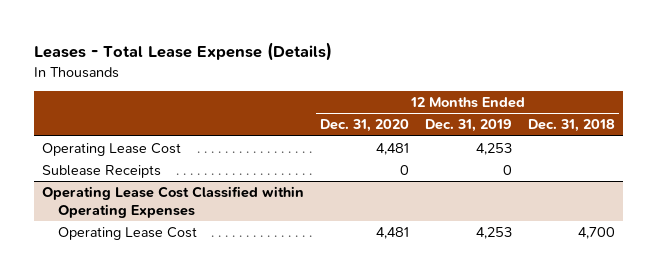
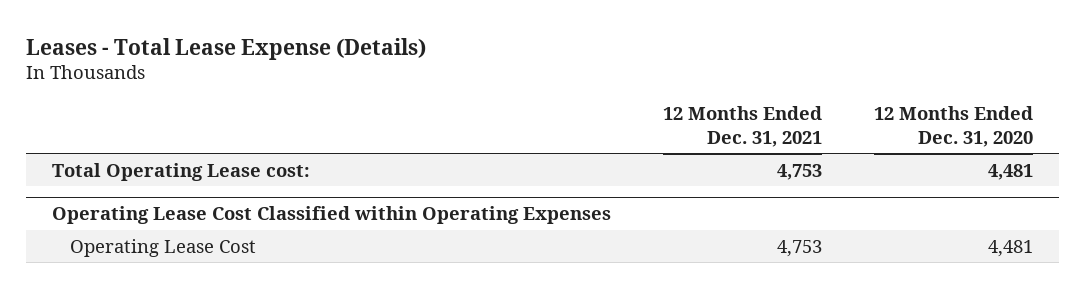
[425,119,513,133] Dec. 31, 2019 -> none
[528,119,616,133] Dec. 31, 2018 -> none
none -> [662,106,822,147] 12 Months Ended Dec. 31, 2021
[42,165,162,179] Sublease Receipts -> none
[42,143,182,157] Operating Lease Cost -> [51,162,310,181] Total Operating Lease cost:

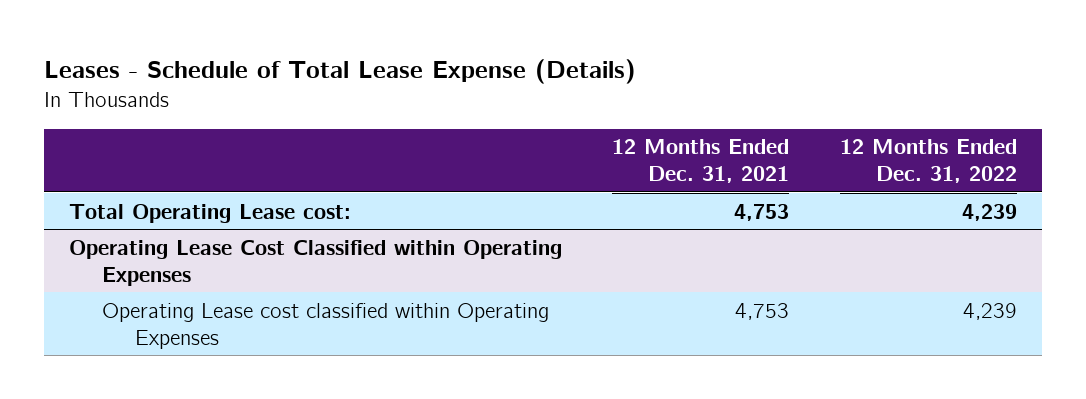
[26,37,427,60] Leases - Total Lease Expense (Details) -> [43,58,636,84] Leases - Schedule of Total Lease Expense (Details)
[873,106,1033,147] 12 Months Ended Dec. 31, 2020 -> none
none -> [839,139,1017,184] 12 Months Ended Dec. 31, 2022
[69,238,256,257] Operating Lease Cost -> [102,302,550,349] Operating Lease cost classified within Operating Expenses

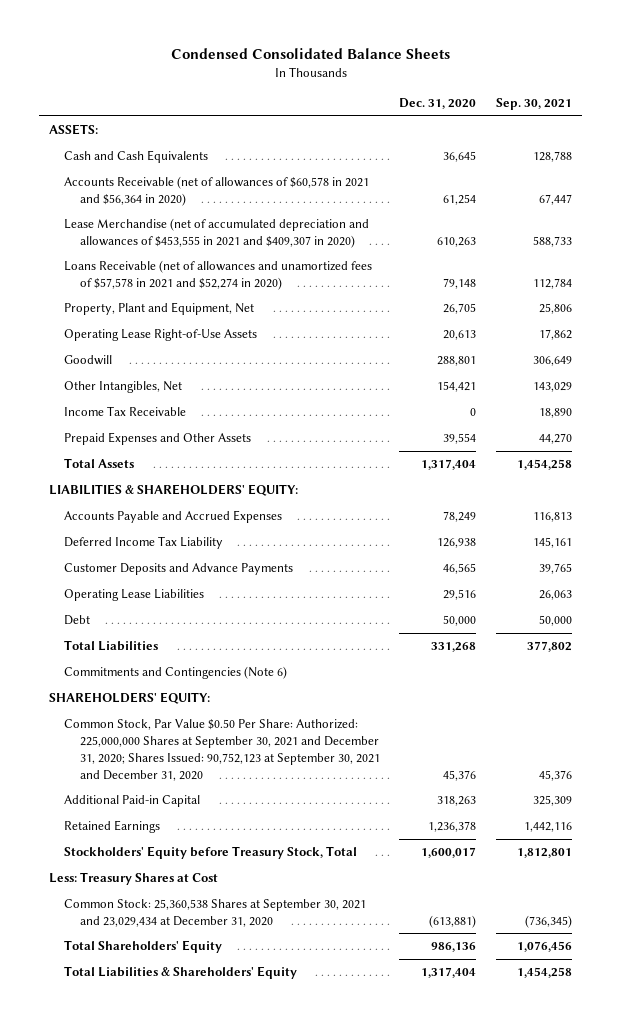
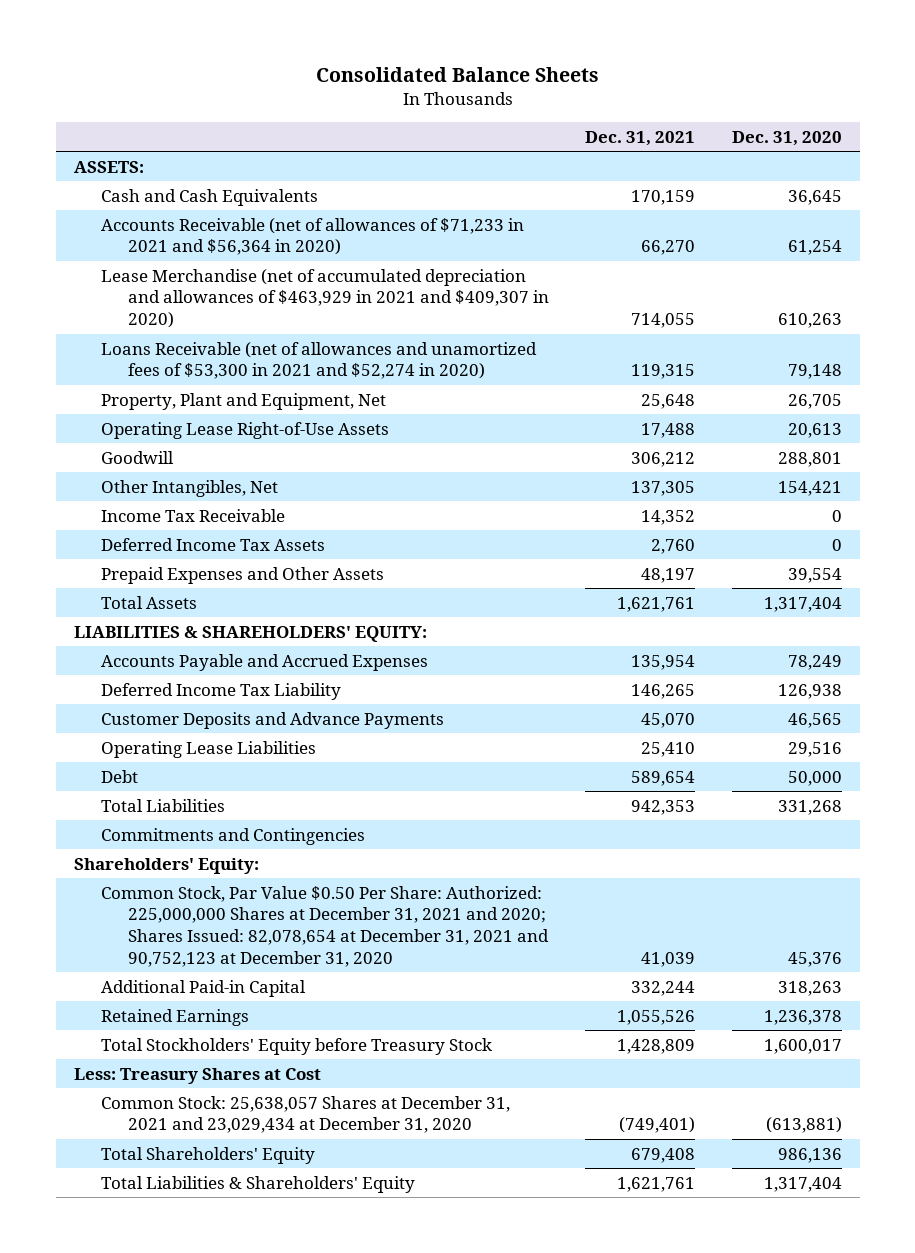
[170,48,450,60] Condensed Consolidated Balance Sheets -> [315,67,599,83] Consolidated Balance Sheets
[496,98,573,111] Sep. 30, 2021 -> none
none -> [585,130,696,146] Dec. 31, 2021
[64,176,370,206] Accounts Receivable (net of allowances of $60,578 in 2021 and $56,364 in 2020) -> [100,217,524,256] Accounts Receivable (net of allowances of $71,233 in 2021 and $56,364 in 2020)
[64,218,370,248] Lease Merchandise (net of accumulated depreciation and allowances of $453,555 in 2021 and $409,307 in 2020) -> [100,268,550,329] Lease Merchandise (net of accumulated depreciation and allowances of $463,929 in 2021 and $409,307 in 2020)
[64,260,373,290] Loans Receivable (net of allowances and unamortized fees of $57,578 in 2021 and $52,274 in 2020) -> [100,341,537,380] Loans Receivable (net of allowances and unamortized fees of $53,300 in 2021 and $52,274 in 2020)
none -> [100,537,325,551] Deferred Income Tax Assets
[64,666,288,680] Commitments and Contingencies (Note 6) -> [100,827,365,845] Commitments and Contingencies
[48,692,210,705] SHAREHOLDERS' EQUITY: -> [73,857,259,874] Shareholders' Equity:
[64,719,380,781] Common Stock, Par Value $0.50 Per Share: Authorized: 225,000,000 Shares at September 30, 2021 and December 31, 2020; Shares Issued: 90,752,123 at September 30, 2021 and December 31, 2020 -> [100,885,550,967] Common Stock, Par Value $0.50 Per Share: Authorized: 225,000,000 Shares at December 31, 2021 and 2020; Shares Issued: 82,078,654 at December 31, 2021 and 90,752,123 at December 31, 2020
[64,846,358,860] Stockholders' Equity before Treasury Stock, Total -> [100,1037,492,1055] Total Stockholders' Equity before Treasury Stock
[64,899,367,927] Common Stock: 25,360,538 Shares at September 30, 2021 and 23,029,434 at December 31, 2020 -> [100,1095,510,1134] Common Stock: 25,638,057 Shares at December 31, 2021 and 23,029,434 at December 31, 2020

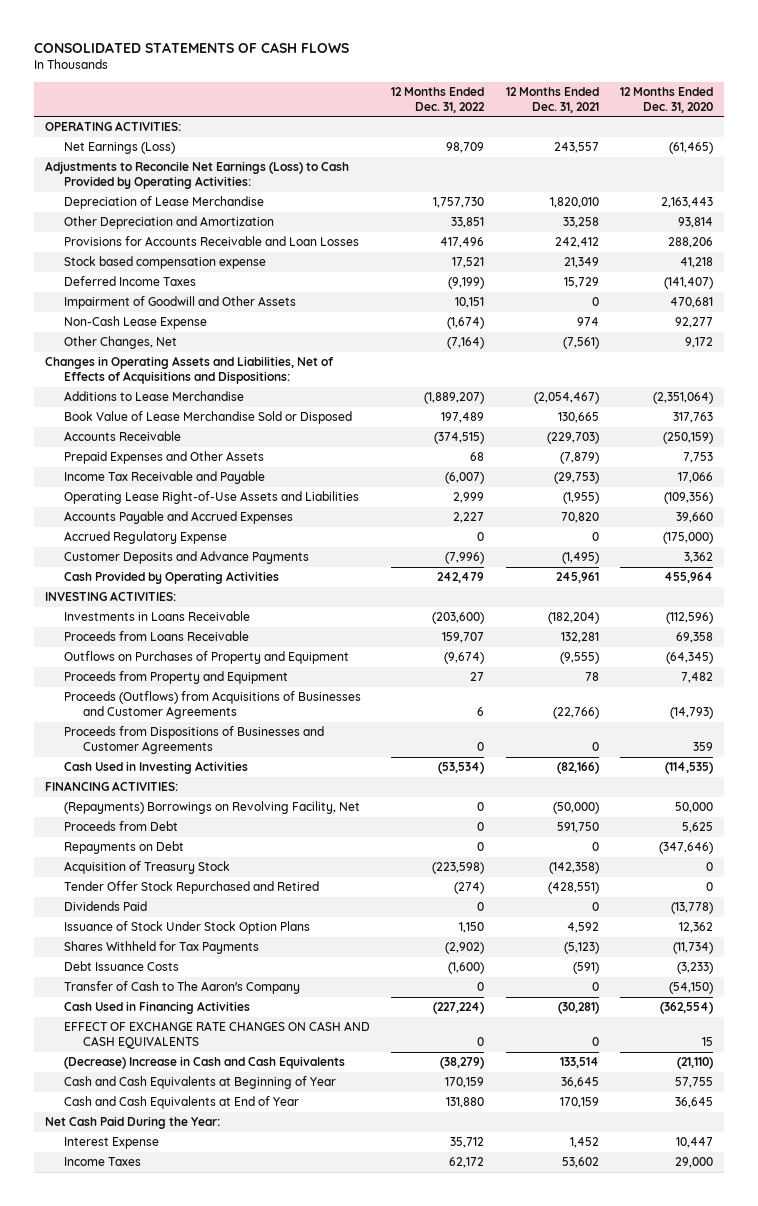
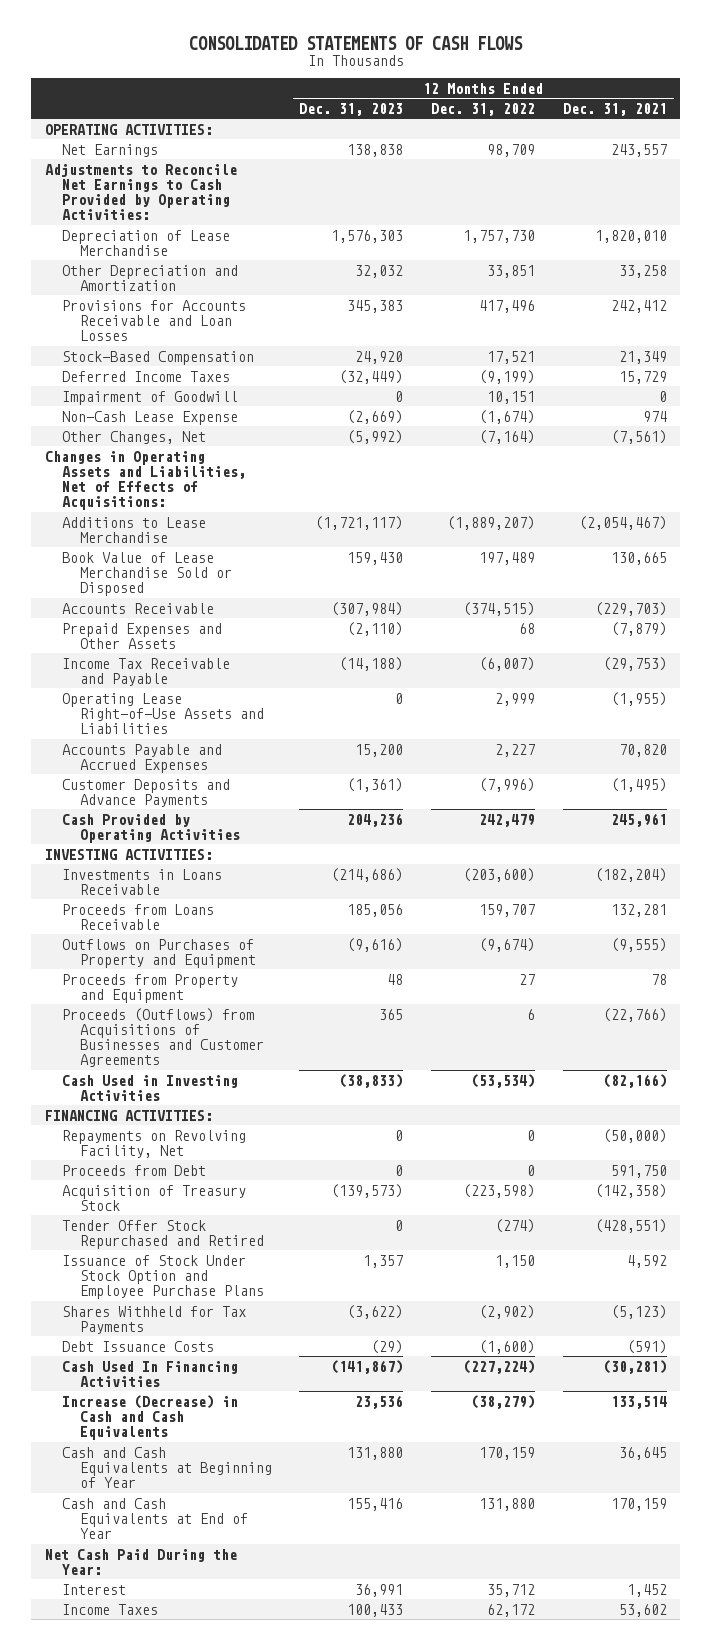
[620,86,714,113] 12 Months Ended Dec. 31, 2020 -> none
none -> [299,102,404,116] Dec. 31, 2023
[63,142,175,155] Net Earnings (Loss) -> [62,143,159,157] Net Earnings
[44,161,349,190] Adjustments to Reconcile Net Earnings (Loss) to Cash Provided by Operating Activities: -> [44,163,237,221] Adjustments to Reconcile Net Earnings to Cash Provided by Operating Activities:
[63,256,266,270] Stock based compensation expense -> [62,350,255,365] Stock-Based Compensation
[63,296,296,310] Impairment of Goodwill and Other Assets -> [62,390,239,405] Impairment of Goodwill
[44,356,334,385] Changes in Operating Assets and Liabilities, Net of Effects of Acquisitions and Dispositions: -> [44,450,247,511] Changes in Operating Assets and Liabilities, Net of Effects of Acquisitions:
[63,531,227,545] Accrued Regulatory Expense -> none
[63,726,324,755] Proceeds from Dispositions of Businesses and Customer Agreements -> none
[63,801,360,815] (Repayments) Borrowings on Revolving Facility, Net -> [62,1129,247,1158] Repayments on Revolving Facility, Net
[63,841,184,855] Repayments on Debt -> none
[63,901,147,912] Dividends Paid -> none
[63,921,310,935] Issuance of Stock Under Stock Option Plans -> [62,1254,264,1300] Issuance of Stock Under Stock Option and Employee Purchase Plans
[63,981,300,995] Transfer of Cash to The Aaron's Company -> none
[63,1021,370,1050] EFFECT OF EXCHANGE RATE CHANGES ON CASH AND CASH EQUIVALENTS -> none
[63,1001,250,1015] Cash Used in Financing Activities -> [62,1360,239,1387] Cash Used In Financing Activities
[63,1056,345,1070] (Decrease) Increase in Cash and Cash Equivalents -> [62,1394,239,1441] Increase (Decrease) in Cash and Cash Equivalents
[63,1137,159,1150] Interest Expense -> [62,1583,127,1595] Interest

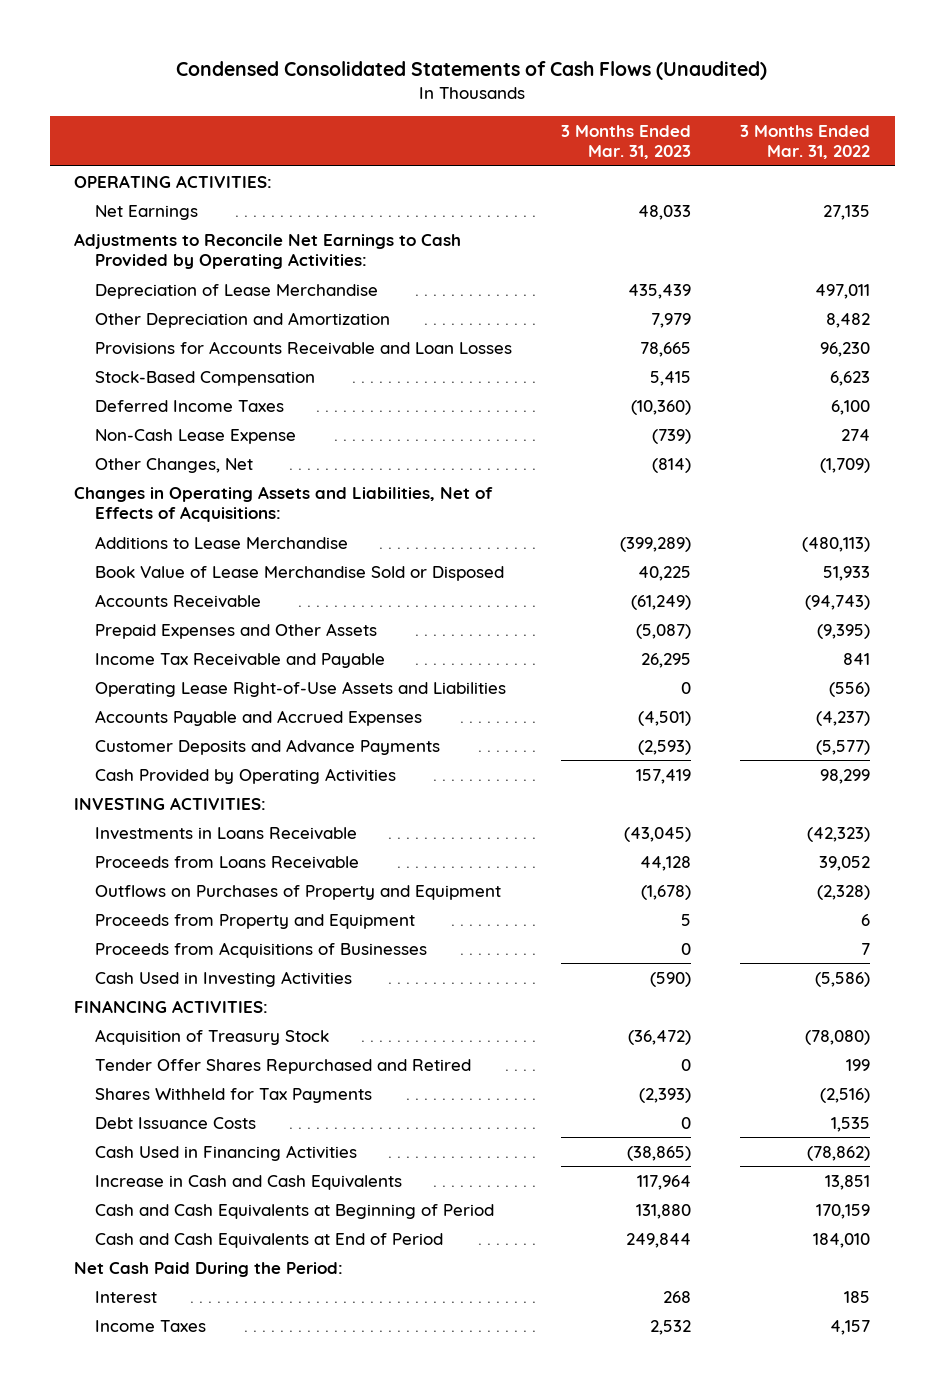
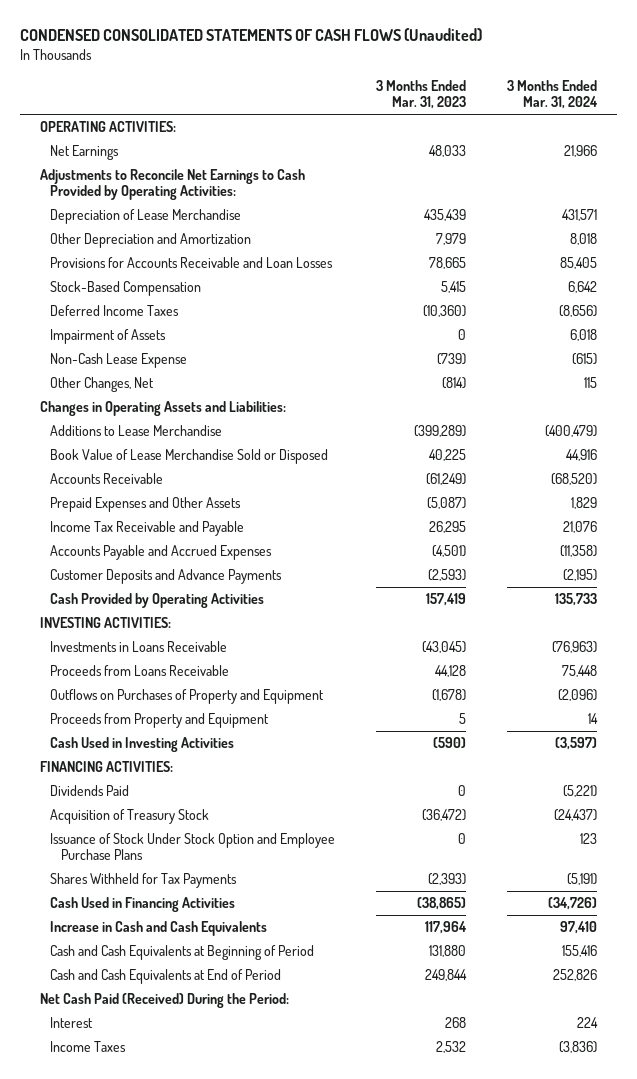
[176,61,768,81] Condensed Consolidated Statements of Cash Flows (Unaudited) -> [19,28,482,42] CONDENSED CONSOLIDATED STATEMENTS OF CASH FLOWS (Unaudited)
[739,124,870,160] 3 Months Ended Mar. 31, 2022 -> none
none -> [506,79,598,110] 3 Months Ended Mar. 31, 2024
none -> [50,329,167,345] Impairment of Assets
[74,485,494,523] Changes in Operating Assets and Liabilities, Net of Effects of Acquisitions: -> [40,401,287,417] Changes in Operating Assets and Liabilities:
[94,680,506,697] Operating Lease Right-of-Use Assets and Liabilities -> none
[94,941,427,958] Proceeds from Acquisitions of Businesses -> none
none -> [50,785,130,797] Dividends Paid
[94,1058,471,1074] Tender Offer Shares Repurchased and Retired -> none
none -> [50,833,336,861] Issuance of Stock Under Stock Option and Employee Purchase Plans
[94,1116,256,1129] Debt Issuance Costs -> none
[74,1261,344,1277] Net Cash Paid During the Period: -> [40,993,290,1009] Net Cash Paid (Received) During the Period:

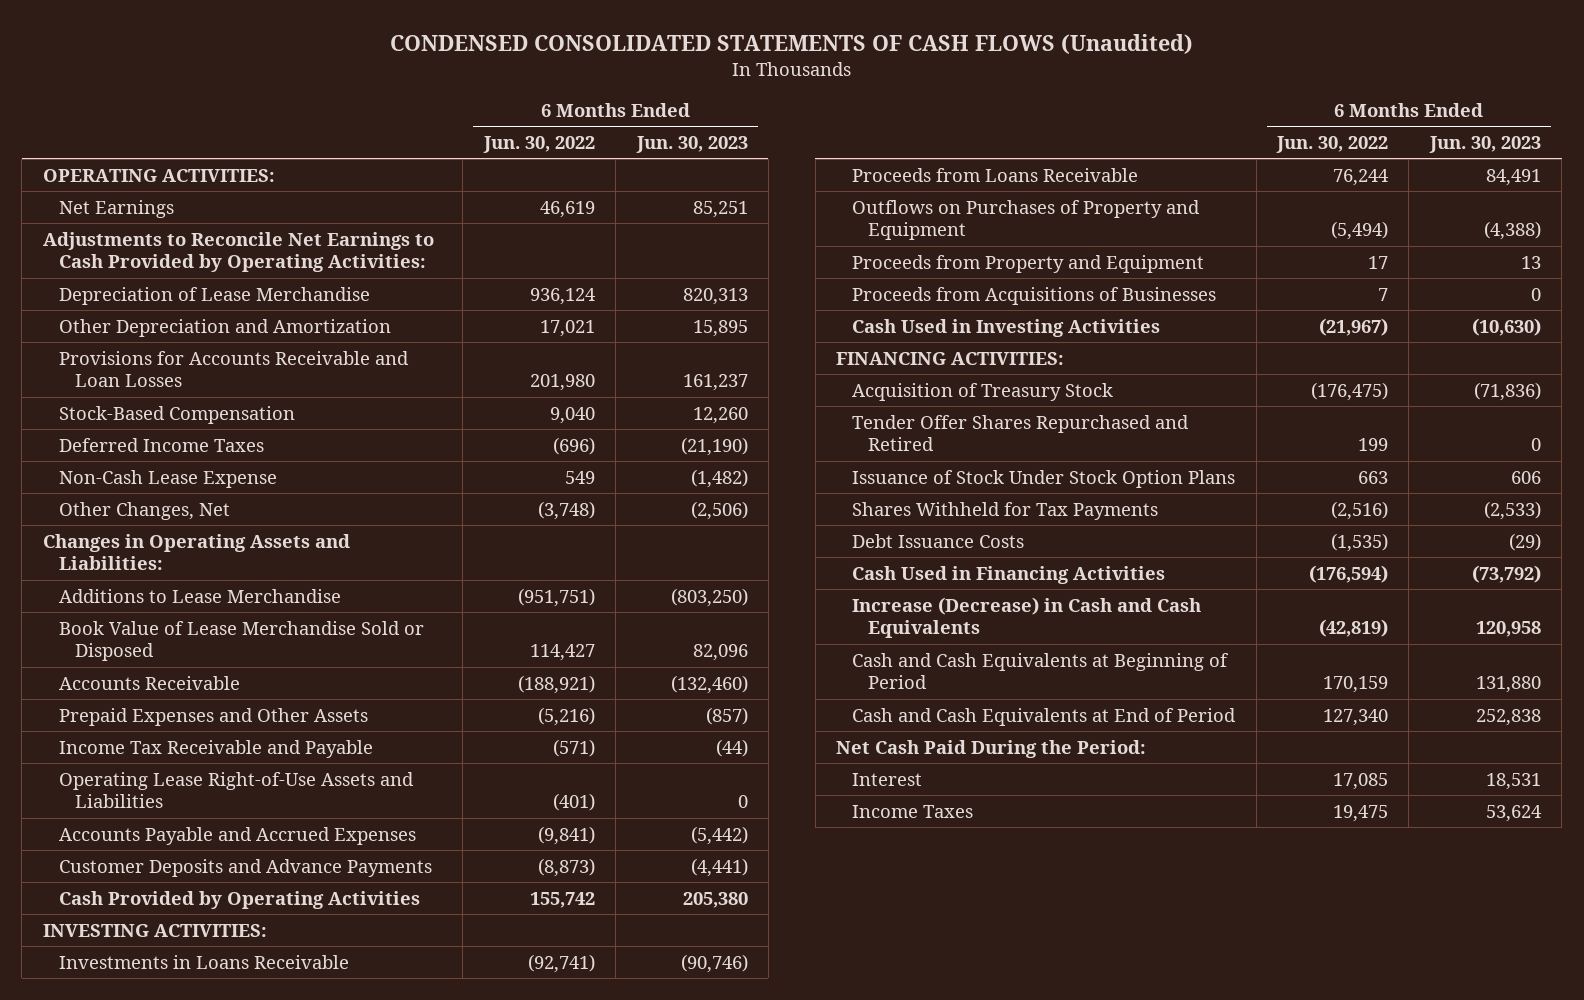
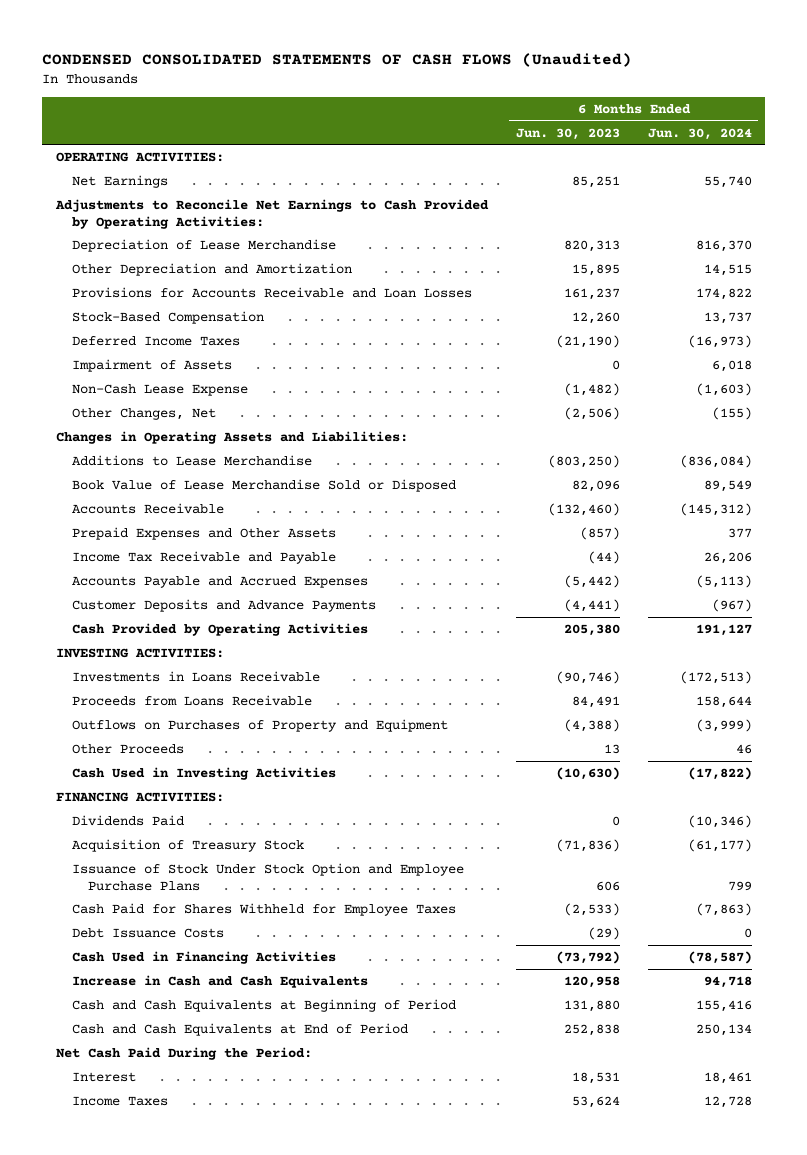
[482,136,595,154] Jun. 30, 2022 -> none
none -> [647,127,752,140] Jun. 30, 2024
none -> [71,358,232,372] Impairment of Assets
[58,771,414,809] Operating Lease Right-of-Use Assets and Liabilities -> none
[852,254,1205,273] Proceeds from Property and Equipment -> none
[852,286,1217,305] Proceeds from Acquisitions of Businesses -> none
none -> [71,743,184,754] Other Proceeds
none -> [71,814,184,826] Dividends Paid
[852,414,1190,452] Tender Offer Shares Repurchased and Retired -> none
[852,469,1236,488] Issuance of Stock Under Stock Option Plans -> [71,862,464,891] Issuance of Stock Under Stock Option and Employee Purchase Plans
[852,501,1159,520] Shares Withheld for Tax Payments -> [71,902,456,916] Cash Paid for Shares Withheld for Employee Taxes
[852,596,1202,639] Increase (Decrease) in Cash and Cash Equivalents -> [71,974,368,988] Increase in Cash and Cash Equivalents

